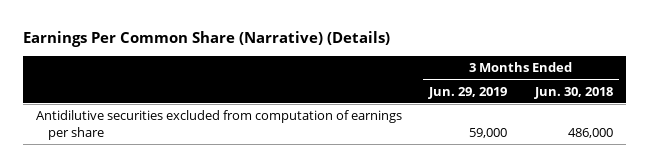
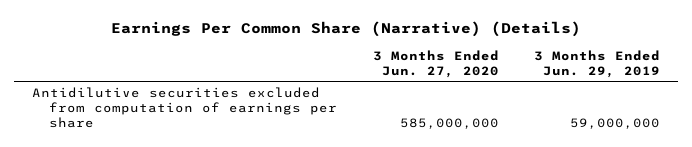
[533,86,613,99] Jun. 30, 2018 -> none
none -> [372,49,499,79] 3 Months Ended Jun. 27, 2020
[469,128,508,139] 59,000 -> [570,118,661,130] 59,000,000

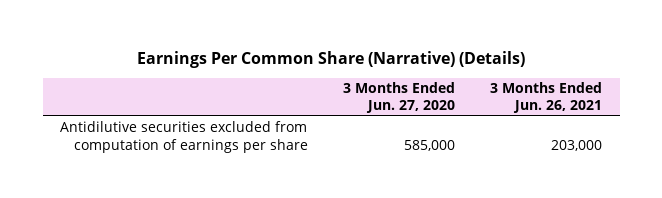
[534,49,661,79] 3 Months Ended Jun. 29, 2019 -> none
none -> [490,81,603,114] 3 Months Ended Jun. 26, 2021
[399,118,499,130] 585,000,000 -> [404,139,456,151] 585,000

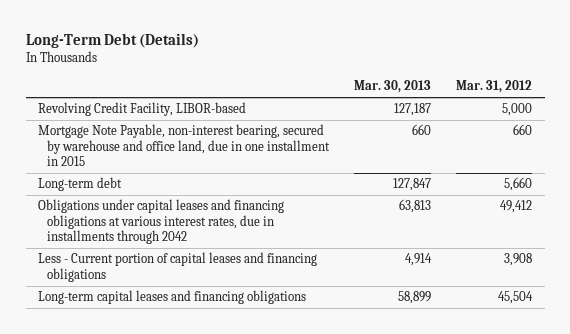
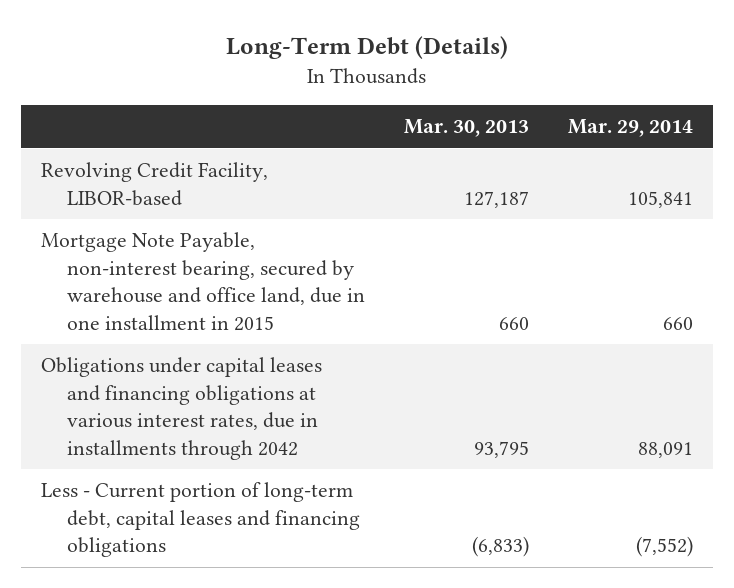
[456,80,533,94] Mar. 31, 2012 -> none
none -> [568,119,694,138] Mar. 29, 2014
[38,177,123,192] Long-term debt -> none
[38,290,307,305] Long-term capital leases and financing obligations -> none
[399,199,432,214] 63,813 -> [473,440,529,458] 93,795
[38,252,318,282] Less - Current portion of capital leases and financing obligations -> [40,482,360,558] Less - Current portion of long-term debt, capital leases and financing obligations
[405,253,433,267] 4,914 -> [471,536,529,558] (6,833)

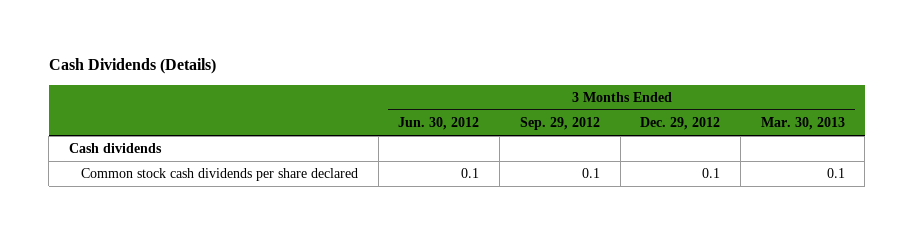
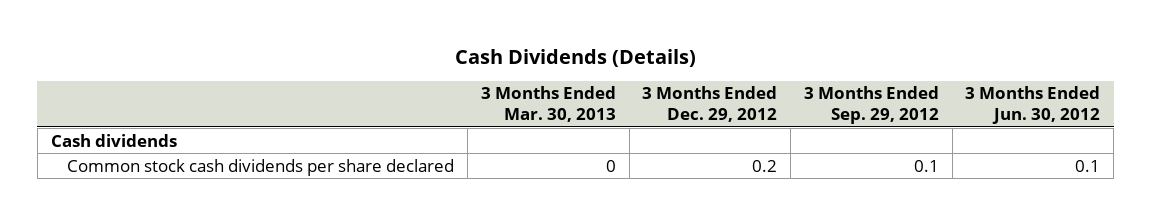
[702,168,721,179] 0.1 -> [752,159,778,172] 0.2
[826,168,845,179] 0.1 -> [605,159,616,172] 0

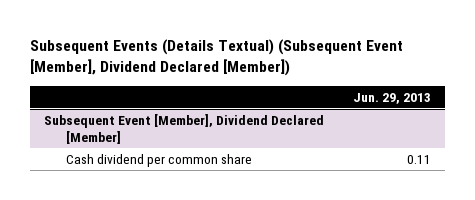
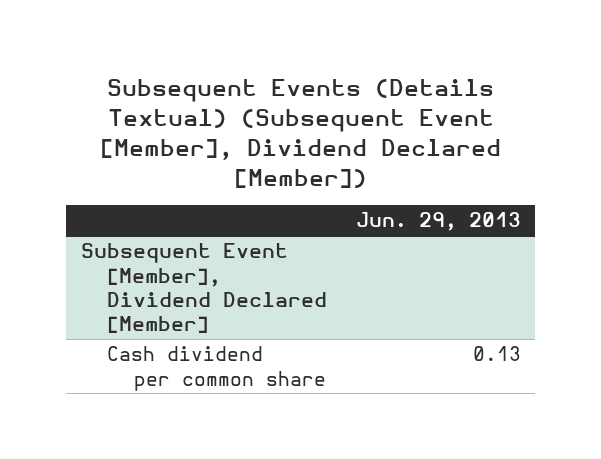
[406,154,431,164] 0.11 -> [472,346,521,362] 0.13

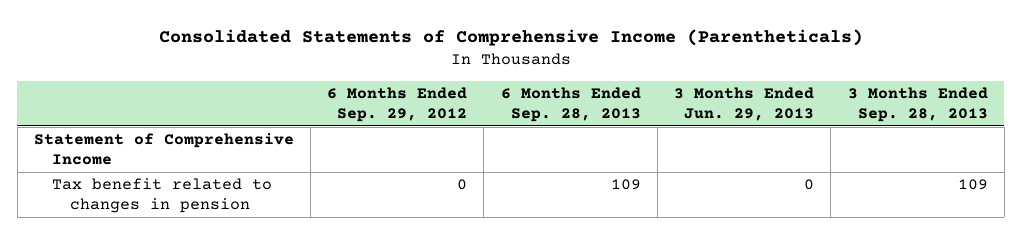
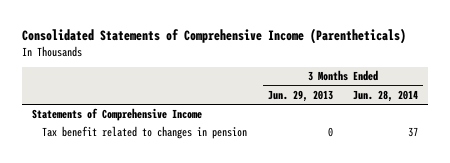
[327,86,468,122] 6 Months Ended Sep. 29, 2012 -> none
[500,86,641,122] 6 Months Ended Sep. 28, 2013 -> none
[847,86,988,122] 3 Months Ended Sep. 28, 2013 -> none
none -> [353,89,419,102] Jun. 28, 2014
[33,133,294,166] Statement of Comprehensive Income -> [32,108,203,122] Statements of Comprehensive Income

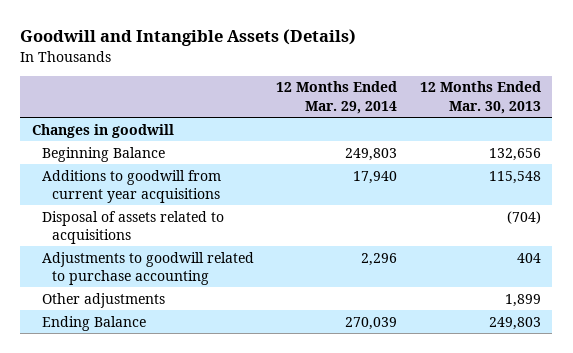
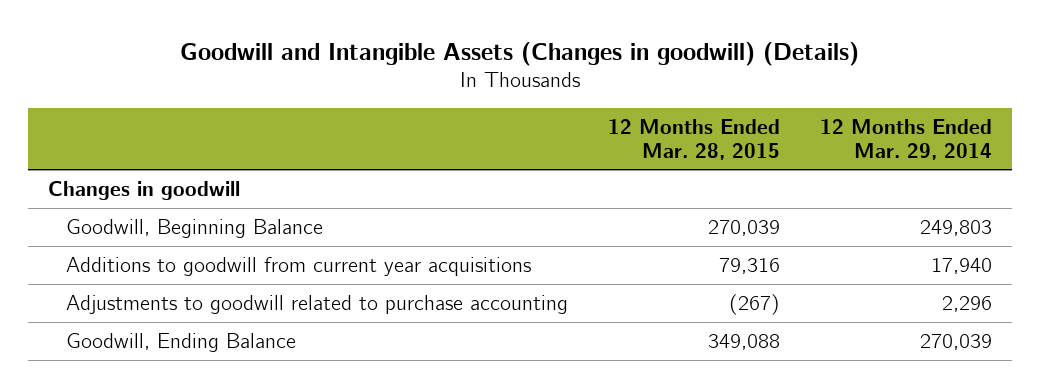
[20,29,357,47] Goodwill and Intangible Assets (Details) -> [179,41,859,66] Goodwill and Intangible Assets (Changes in goodwill) (Details)
[419,81,541,114] 12 Months Ended Mar. 30, 2013 -> none
none -> [607,118,780,160] 12 Months Ended Mar. 28, 2015
[41,146,165,162] Beginning Balance -> [65,218,323,238] Goodwill, Beginning Balance
[41,210,224,244] Disposal of assets related to acquisitions -> none
[41,292,165,308] Other adjustments -> none
[41,315,146,331] Ending Balance -> [65,332,296,352] Goodwill, Ending Balance

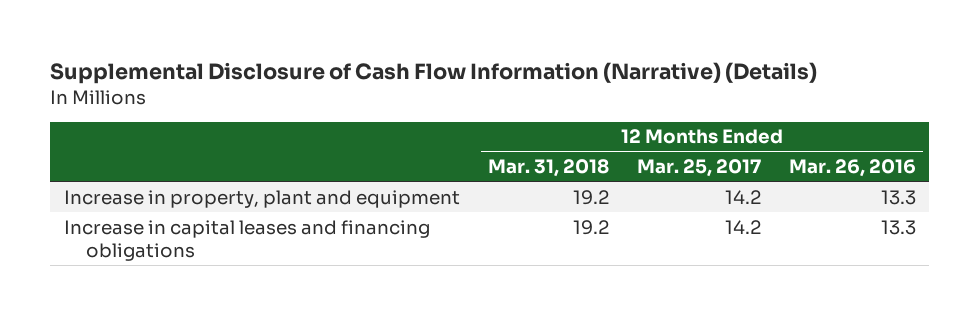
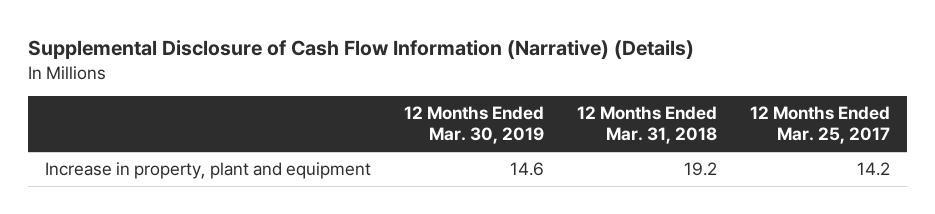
[788,159,916,178] Mar. 26, 2016 -> none
none -> [403,106,544,145] 12 Months Ended Mar. 30, 2019
[64,219,431,261] Increase in capital leases and financing obligations -> none

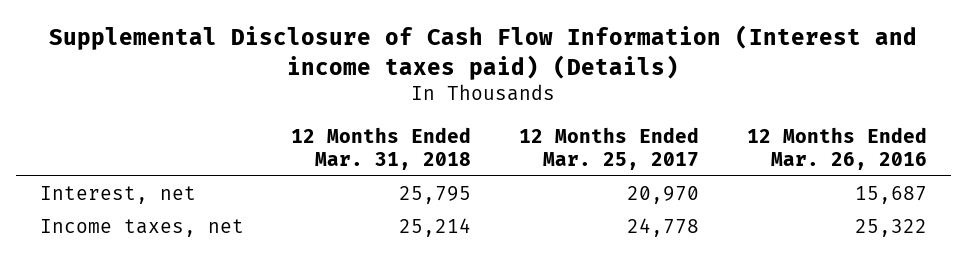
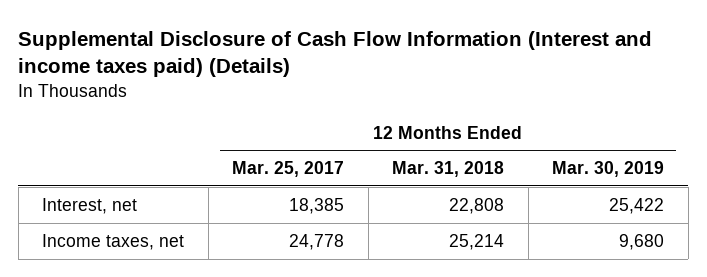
[746,126,927,170] 12 Months Ended Mar. 26, 2016 -> none
none -> [552,161,665,178] Mar. 30, 2019
[399,186,472,205] 25,795 -> [449,197,505,214] 22,808
[627,186,700,205] 20,970 -> [289,197,345,214] 18,385

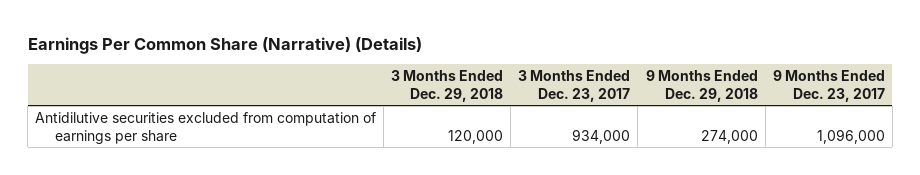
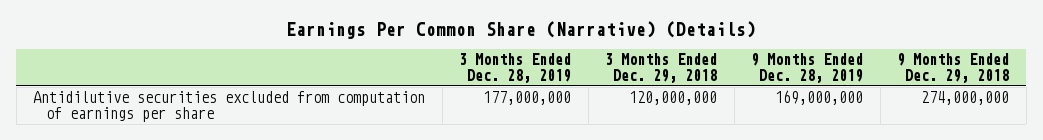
[518,69,631,102] 3 Months Ended Dec. 23, 2017 -> none
[772,69,885,102] 9 Months Ended Dec. 23, 2017 -> none
none -> [459,52,572,84] 3 Months Ended Dec. 28, 2019
none -> [751,52,864,84] 9 Months Ended Dec. 28, 2019
[448,130,504,145] 120,000 -> [629,91,718,106] 120,000,000
[700,130,758,145] 274,000 -> [921,91,1010,106] 274,000,000

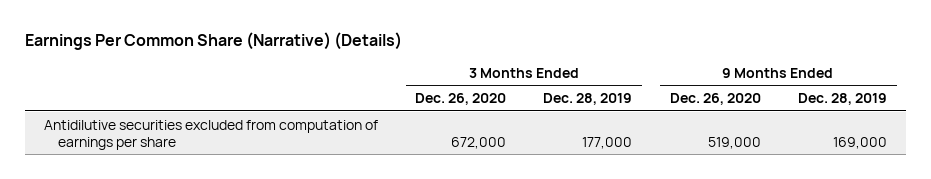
[605,52,718,84] 3 Months Ended Dec. 29, 2018 -> none
[897,52,1010,84] 9 Months Ended Dec. 29, 2018 -> none
none -> [414,92,506,105] Dec. 26, 2020
none -> [669,92,761,105] Dec. 26, 2020
[483,91,572,106] 177,000,000 -> [582,136,633,149] 177,000
[775,90,864,106] 169,000,000 -> [833,136,888,149] 169,000

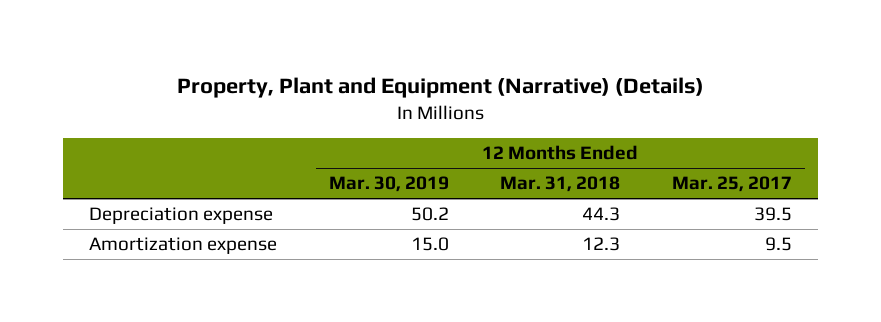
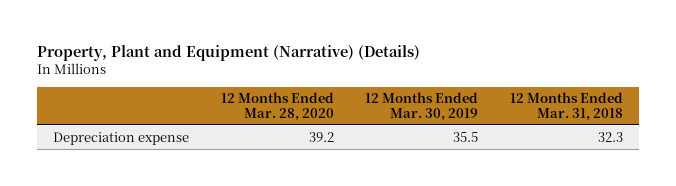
[672,176,793,193] Mar. 25, 2017 -> none
none -> [220,91,334,122] 12 Months Ended Mar. 28, 2020
[88,237,277,255] Amortization expense -> none
[410,207,449,222] 50.2 -> [453,131,479,142] 35.5
[582,207,621,222] 44.3 -> [598,131,624,142] 32.3

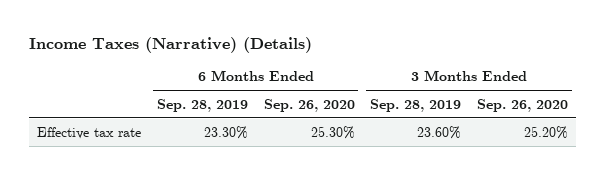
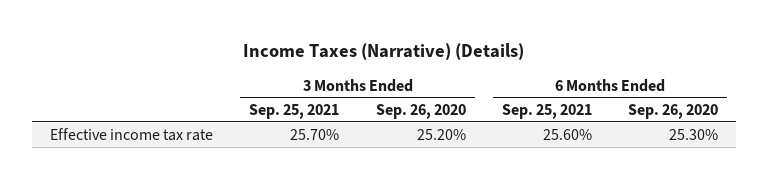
[156,98,248,112] Sep. 28, 2019 -> none
[370,98,462,112] Sep. 28, 2019 -> none
none -> [249,104,340,120] Sep. 25, 2021
none -> [501,104,592,120] Sep. 25, 2021
[36,127,141,140] Effective tax rate -> [50,128,214,142] Effective income tax rate

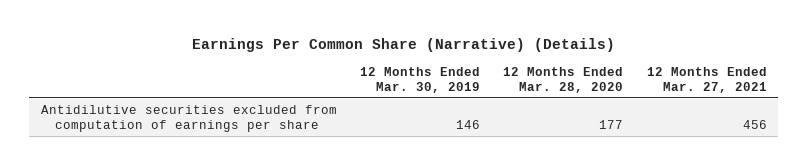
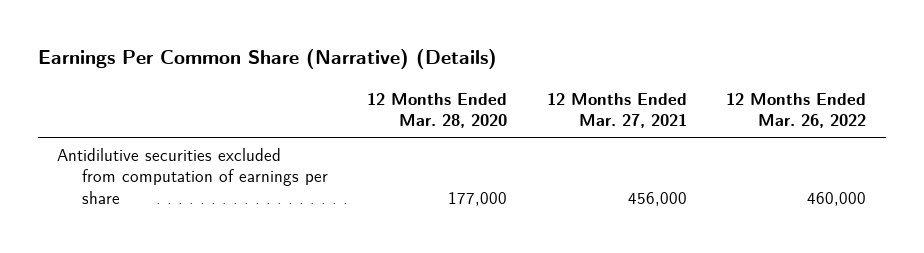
[360,67,481,94] 12 Months Ended Mar. 30, 2019 -> none
none -> [726,92,867,129] 12 Months Ended Mar. 26, 2022
[599,119,624,129] 177 -> [448,191,508,206] 177,000
[742,119,767,129] 456 -> [627,191,687,206] 456,000

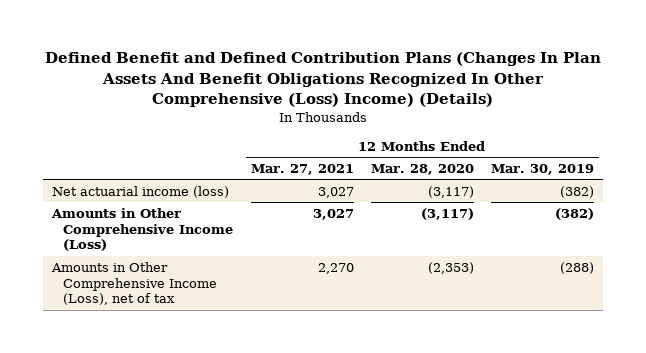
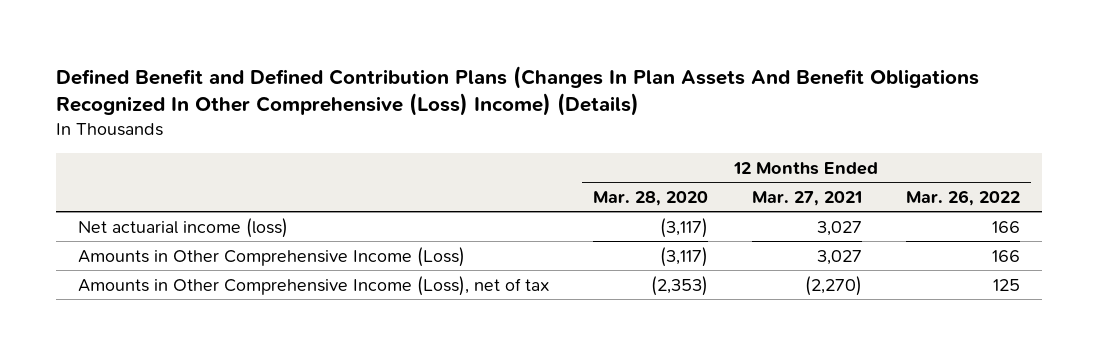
[491,164,595,176] Mar. 30, 2019 -> none
none -> [905,189,1020,206] Mar. 26, 2022
[317,262,354,274] 2,270 -> [804,275,862,296] (2,270)

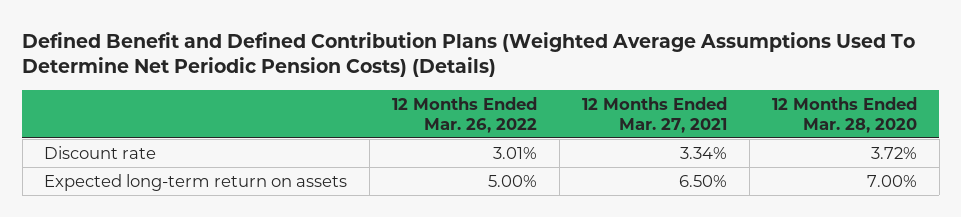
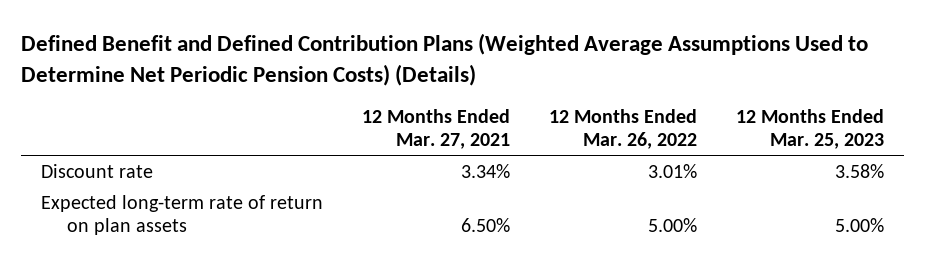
[22,31,916,78] Defined Benefit and Defined Contribution Plans (Weighted Average Assumptions Used To Determine Net Periodic Pension Costs) (Details) -> [21,33,869,86] Defined Benefit and Defined Contribution Plans (Weighted Average Assumptions Used to Determine Net Periodic Pension Costs) (Details)
[771,96,917,133] 12 Months Ended Mar. 28, 2020 -> none
none -> [736,109,885,149] 12 Months Ended Mar. 25, 2023
[44,173,348,191] Expected long-term return on assets -> [40,195,323,235] Expected long-term rate of return on plan assets

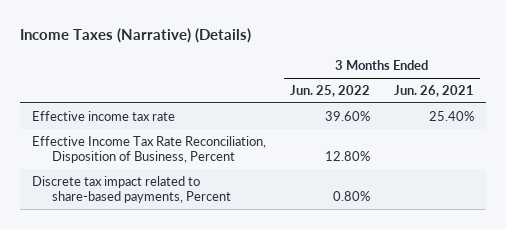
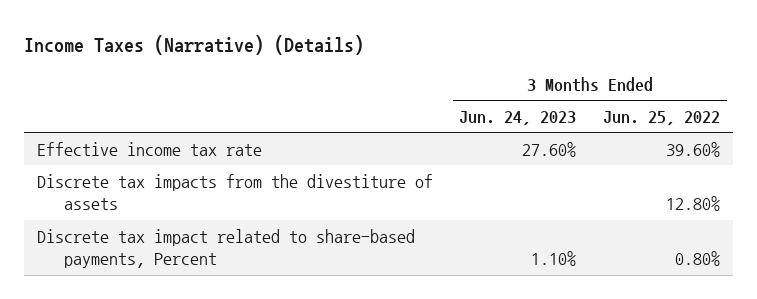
[393,85,474,98] Jun. 26, 2021 -> none
none -> [459,110,577,125] Jun. 24, 2023
[31,136,266,164] Effective Income Tax Rate Reconciliation, Disposition of Business, Percent -> [37,173,434,211] Discrete tax impacts from the divestiture of assets

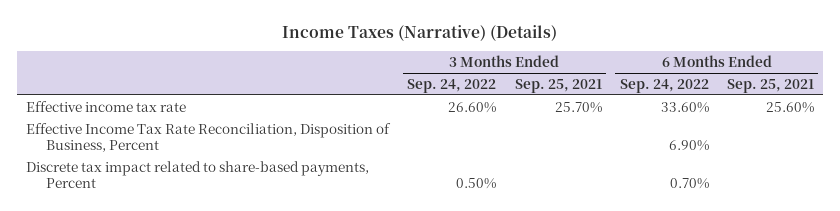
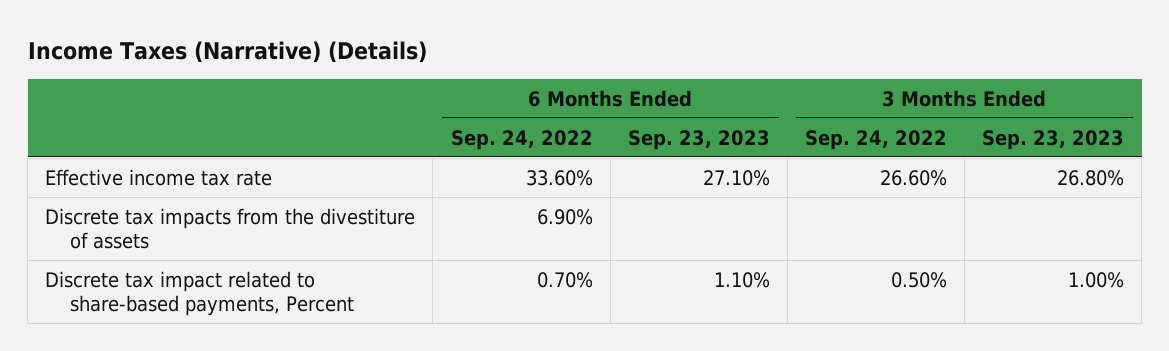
[514,78,602,93] Sep. 25, 2021 -> none
[726,78,814,93] Sep. 25, 2021 -> none
none -> [627,129,770,150] Sep. 23, 2023
none -> [982,129,1125,150] Sep. 23, 2023
[26,122,392,152] Effective Income Tax Rate Reconciliation, Disposition of Business, Percent -> [45,207,416,250] Discrete tax impacts from the divestiture of assets

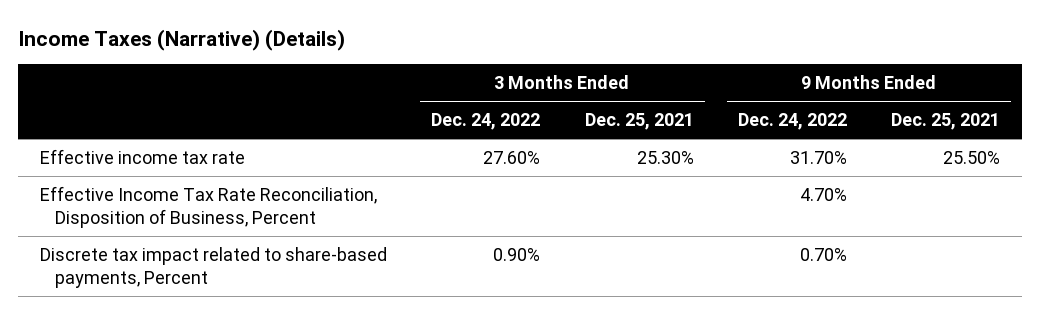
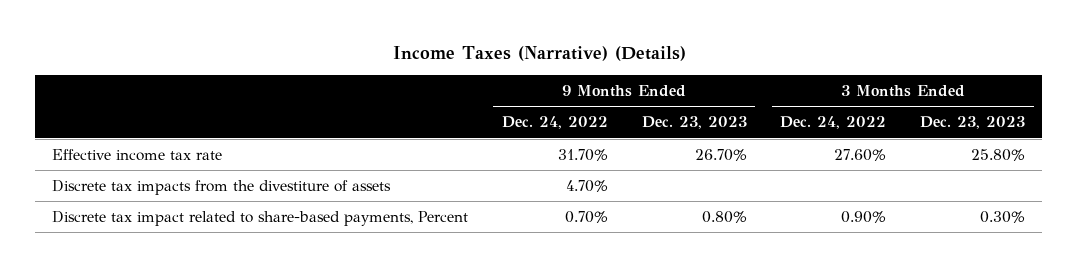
[584,113,694,131] Dec. 25, 2021 -> none
[891,113,1001,131] Dec. 25, 2021 -> none
none -> [641,116,747,130] Dec. 23, 2023
none -> [920,116,1026,130] Dec. 23, 2023
[39,185,377,228] Effective Income Tax Rate Reconciliation, Disposition of Business, Percent -> [51,180,391,196] Discrete tax impacts from the divestiture of assets

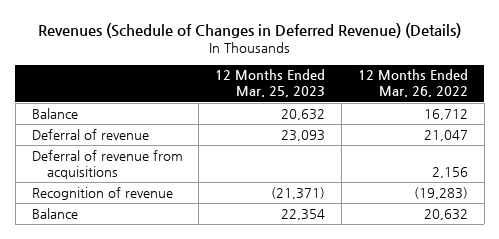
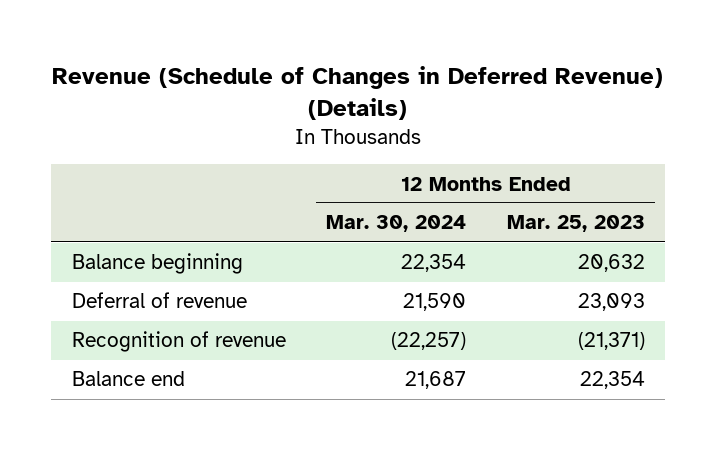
[37,22,461,38] Revenues (Schedule of Changes in Deferred Revenue) (Details) -> [52,65,664,120] Revenue (Schedule of Changes in Deferred Revenue) (Details)
[357,69,468,98] 12 Months Ended Mar. 26, 2022 -> none
none -> [326,215,467,233] Mar. 30, 2024
[31,107,78,119] Balance -> [71,253,243,275] Balance beginning
[31,149,183,179] Deferral of revenue from acquisitions -> none
[31,207,78,219] Balance -> [71,371,185,387] Balance end

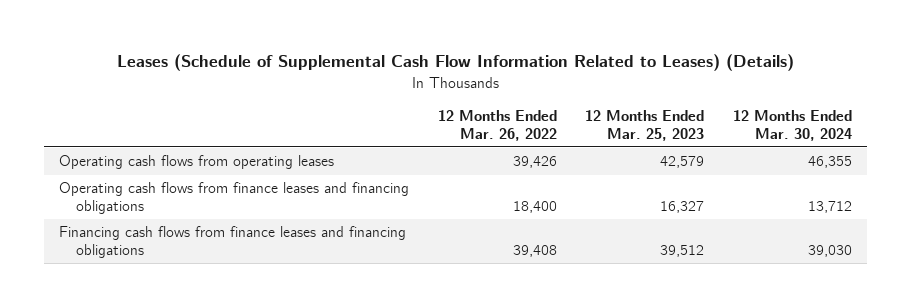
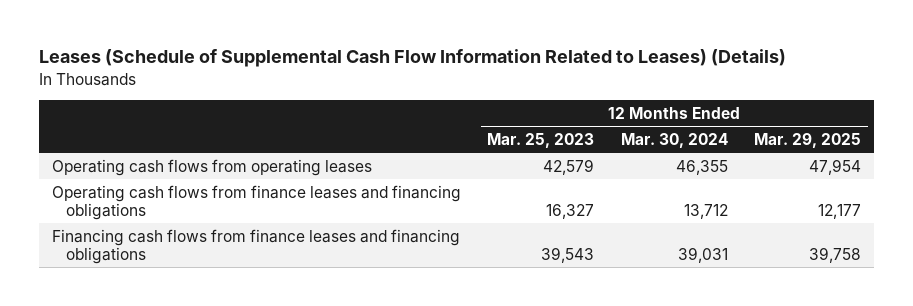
[437,110,557,141] 12 Months Ended Mar. 26, 2022 -> none
none -> [754,132,862,148] Mar. 29, 2025
[660,245,705,258] 39,512 -> [541,246,595,263] 39,543
[808,245,853,258] 39,030 -> [677,246,728,263] 39,031

